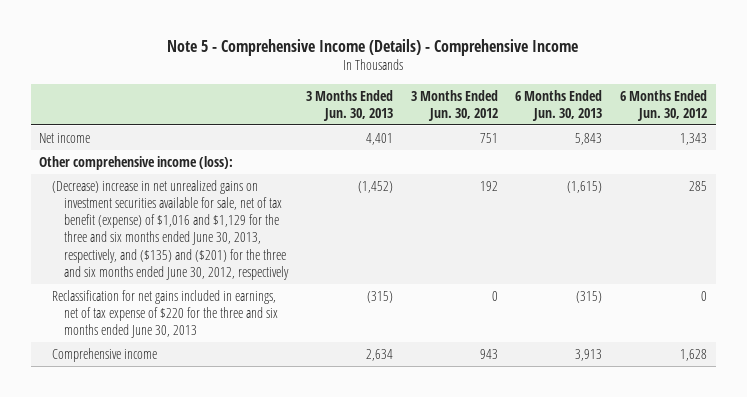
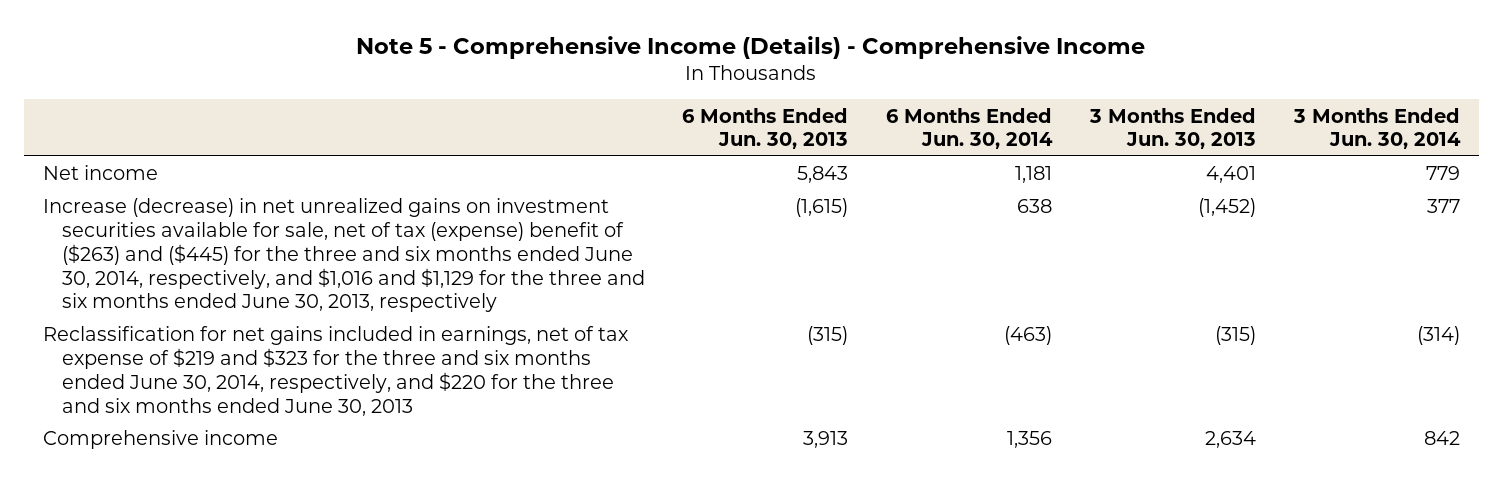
[410,89,498,121] 3 Months Ended Jun. 30, 2012 -> none
[620,89,708,121] 6 Months Ended Jun. 30, 2012 -> none
none -> [886,107,1054,150] 6 Months Ended Jun. 30, 2014
none -> [1292,107,1461,150] 3 Months Ended Jun. 30, 2014
[39,155,234,170] Other comprehensive income (loss): -> none
[51,179,289,280] (Decrease) increase in net unrealized gains on investment securities available for sale, net of tax benefit (expense) of $1,016 and $1,129 for the three and six months ended June 30, 2013, respectively, and ($135) and ($201) for the three and six months ended June 30, 2012, respectively -> [42,198,645,313] Increase (decrease) in net unrealized gains on investment securities available for sale, net of tax (expense) benefit of ($263) and ($445) for the three and six months ended June 30, 2014, respectively, and $1,016 and $1,129 for the three and six months ended June 30, 2013, respectively
[51,289,278,339] Reclassification for net gains included in earnings, net of tax expense of $220 for the three and six months ended June 30, 2013 -> [42,326,629,416] Reclassification for net gains included in earnings, net of tax expense of $219 and $323 for the three and six months ended June 30, 2014, respectively, and $220 for the three and six months ended June 30, 2013

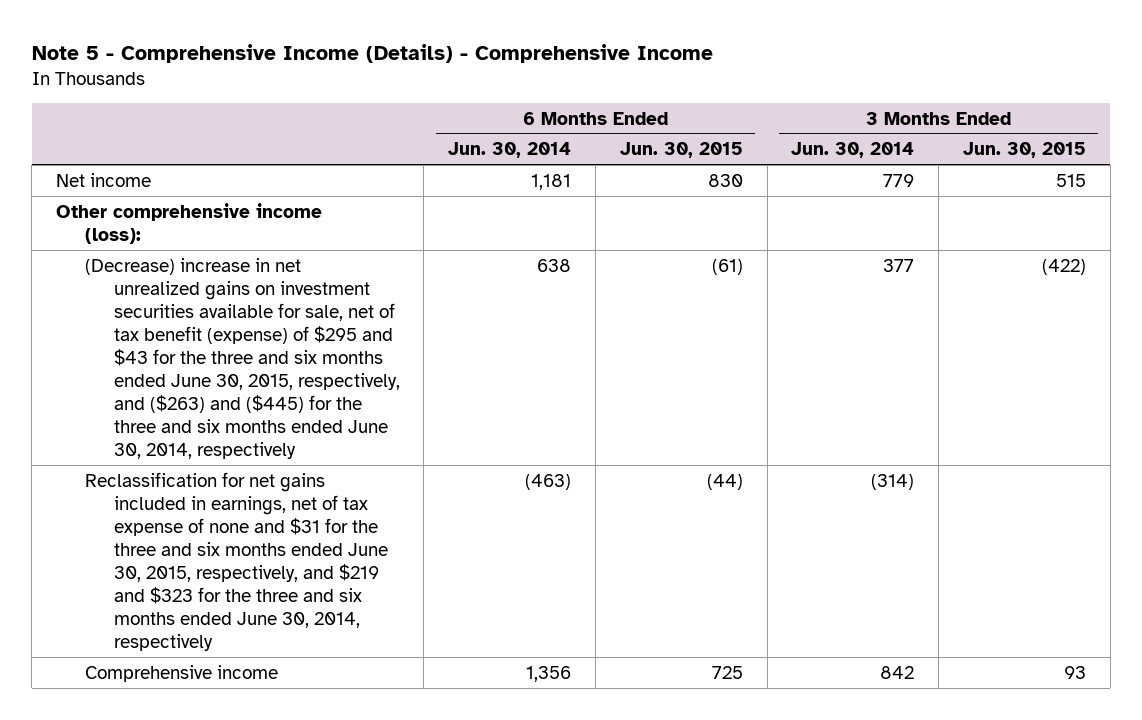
[682,107,849,150] 6 Months Ended Jun. 30, 2013 -> none
[1088,107,1256,150] 3 Months Ended Jun. 30, 2013 -> none
none -> [619,142,743,159] Jun. 30, 2015
none -> [962,142,1086,159] Jun. 30, 2015
none -> [55,202,322,244] Other comprehensive income (loss):
[42,198,645,313] Increase (decrease) in net unrealized gains on investment securities available for sale, net of tax (expense) benefit of ($263) and ($445) for the three and six months ended June 30, 2014, respectively, and $1,016 and $1,129 for the three and six months ended June 30, 2013, respectively -> [84,257,400,459] (Decrease) increase in net unrealized gains on investment securities available for sale, net of tax benefit (expense) of $295 and $43 for the three and six months ended June 30, 2015, respectively, and ($263) and ($445) for the three and six months ended June 30, 2014, respectively
[42,326,629,416] Reclassification for net gains included in earnings, net of tax expense of $219 and $323 for the three and six months ended June 30, 2014, respectively, and $220 for the three and six months ended June 30, 2013 -> [84,471,388,651] Reclassification for net gains included in earnings, net of tax expense of none and $31 for the three and six months ended June 30, 2015, respectively, and $219 and $323 for the three and six months ended June 30, 2014, respectively

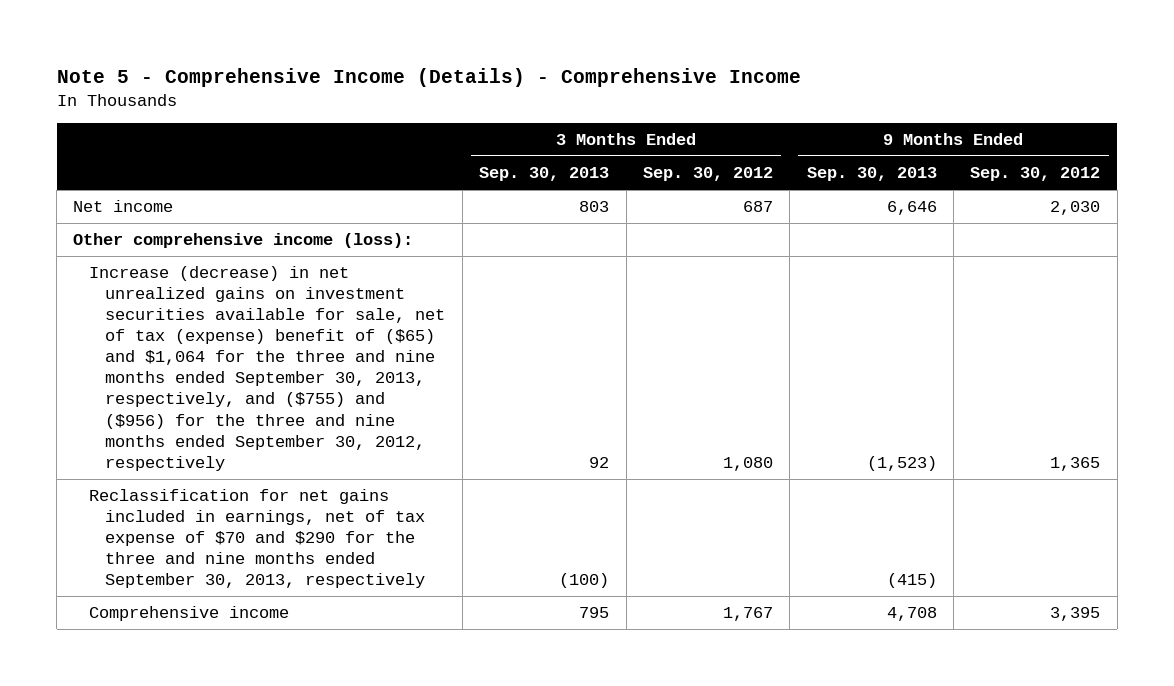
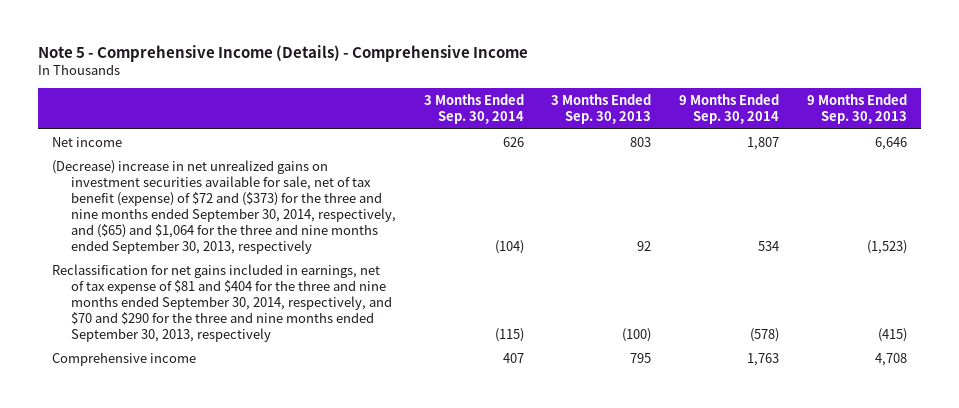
[642,167,773,182] Sep. 30, 2012 -> none
[970,167,1101,182] Sep. 30, 2012 -> none
none -> [423,94,524,125] 3 Months Ended Sep. 30, 2014
none -> [679,94,780,125] 9 Months Ended Sep. 30, 2014
[73,233,414,249] Other comprehensive income (loss): -> none
[89,266,446,471] Increase (decrease) in net unrealized gains on investment securities available for sale, net of tax (expense) benefit of ($65) and $1,064 for the three and nine months ended September 30, 2013, respectively, and ($755) and ($956) for the three and nine months ended September 30, 2012, respectively -> [51,159,396,254] (Decrease) increase in net unrealized gains on investment securities available for sale, net of tax benefit (expense) of $72 and ($373) for the three and nine months ended September 30, 2014, respectively, and ($65) and $1,064 for the three and nine months ended September 30, 2013, respectively
[89,489,426,589] Reclassification for net gains included in earnings, net of tax expense of $70 and $290 for the three and nine months ended September 30, 2013, respectively -> [51,263,392,342] Reclassification for net gains included in earnings, net of tax expense of $81 and $404 for the three and nine months ended September 30, 2014, respectively, and $70 and $290 for the three and nine months ended September 30, 2013, respectively

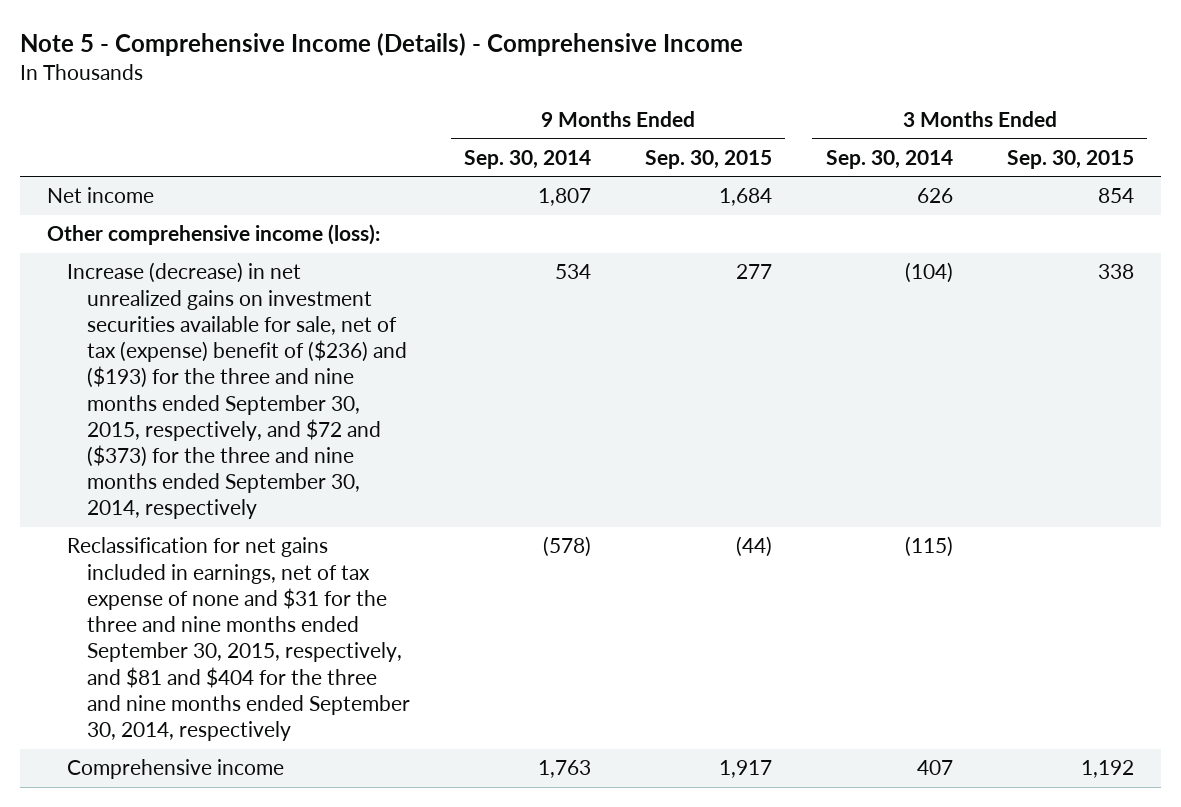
[551,94,652,125] 3 Months Ended Sep. 30, 2013 -> none
[807,94,908,125] 9 Months Ended Sep. 30, 2013 -> none
none -> [644,149,772,169] Sep. 30, 2015
none -> [1006,149,1134,169] Sep. 30, 2015
none -> [46,224,380,246] Other comprehensive income (loss):
[51,159,396,254] (Decrease) increase in net unrealized gains on investment securities available for sale, net of tax benefit (expense) of $72 and ($373) for the three and nine months ended September 30, 2014, respectively, and ($65) and $1,064 for the three and nine months ended September 30, 2013, respectively -> [67,262,408,520] Increase (decrease) in net unrealized gains on investment securities available for sale, net of tax (expense) benefit of ($236) and ($193) for the three and nine months ended September 30, 2015, respectively, and $72 and ($373) for the three and nine months ended September 30, 2014, respectively
[51,263,392,342] Reclassification for net gains included in earnings, net of tax expense of $81 and $404 for the three and nine months ended September 30, 2014, respectively, and $70 and $290 for the three and nine months ended September 30, 2013, respectively -> [67,537,411,741] Reclassification for net gains included in earnings, net of tax expense of none and $31 for the three and nine months ended September 30, 2015, respectively, and $81 and $404 for the three and nine months ended September 30, 2014, respectively

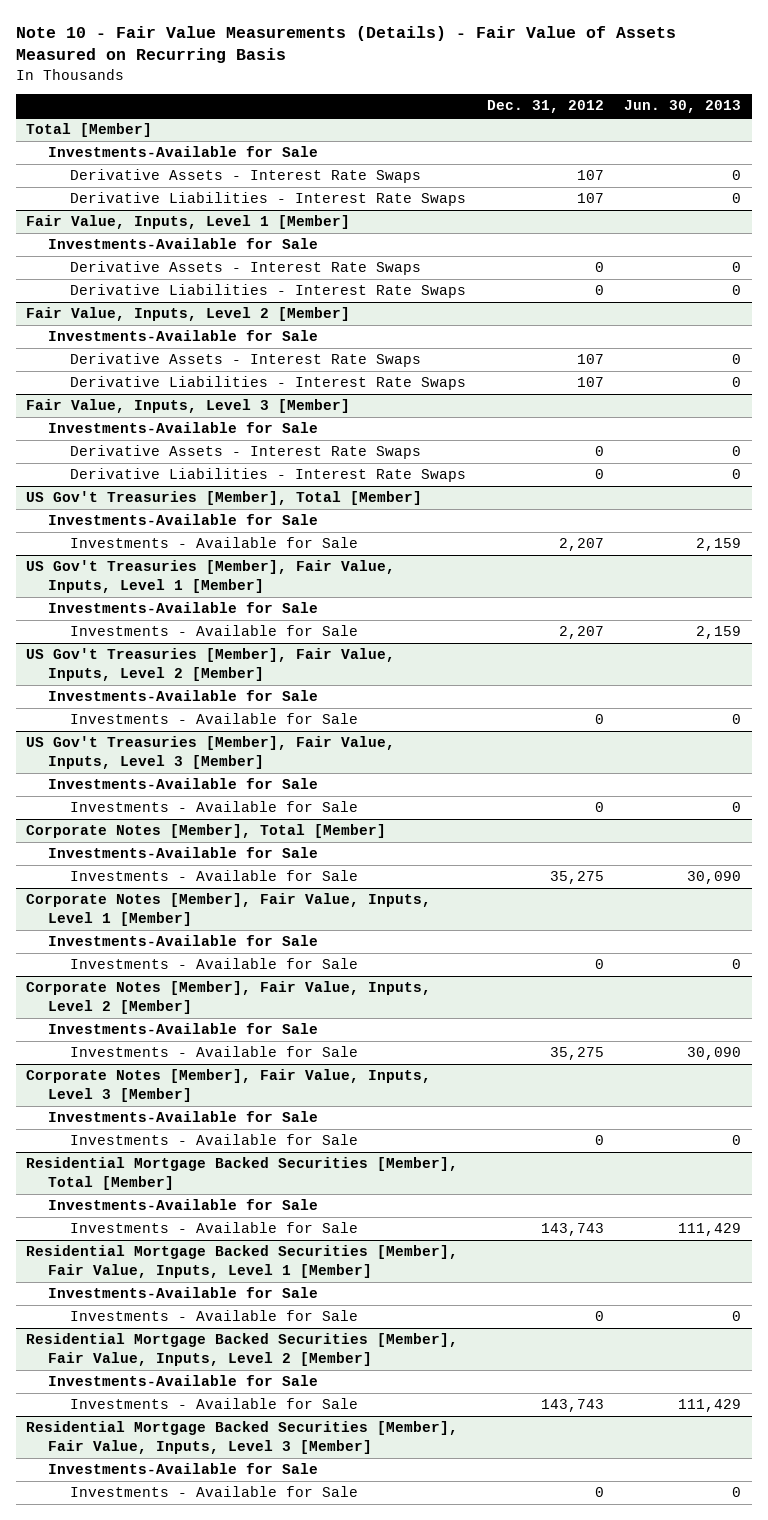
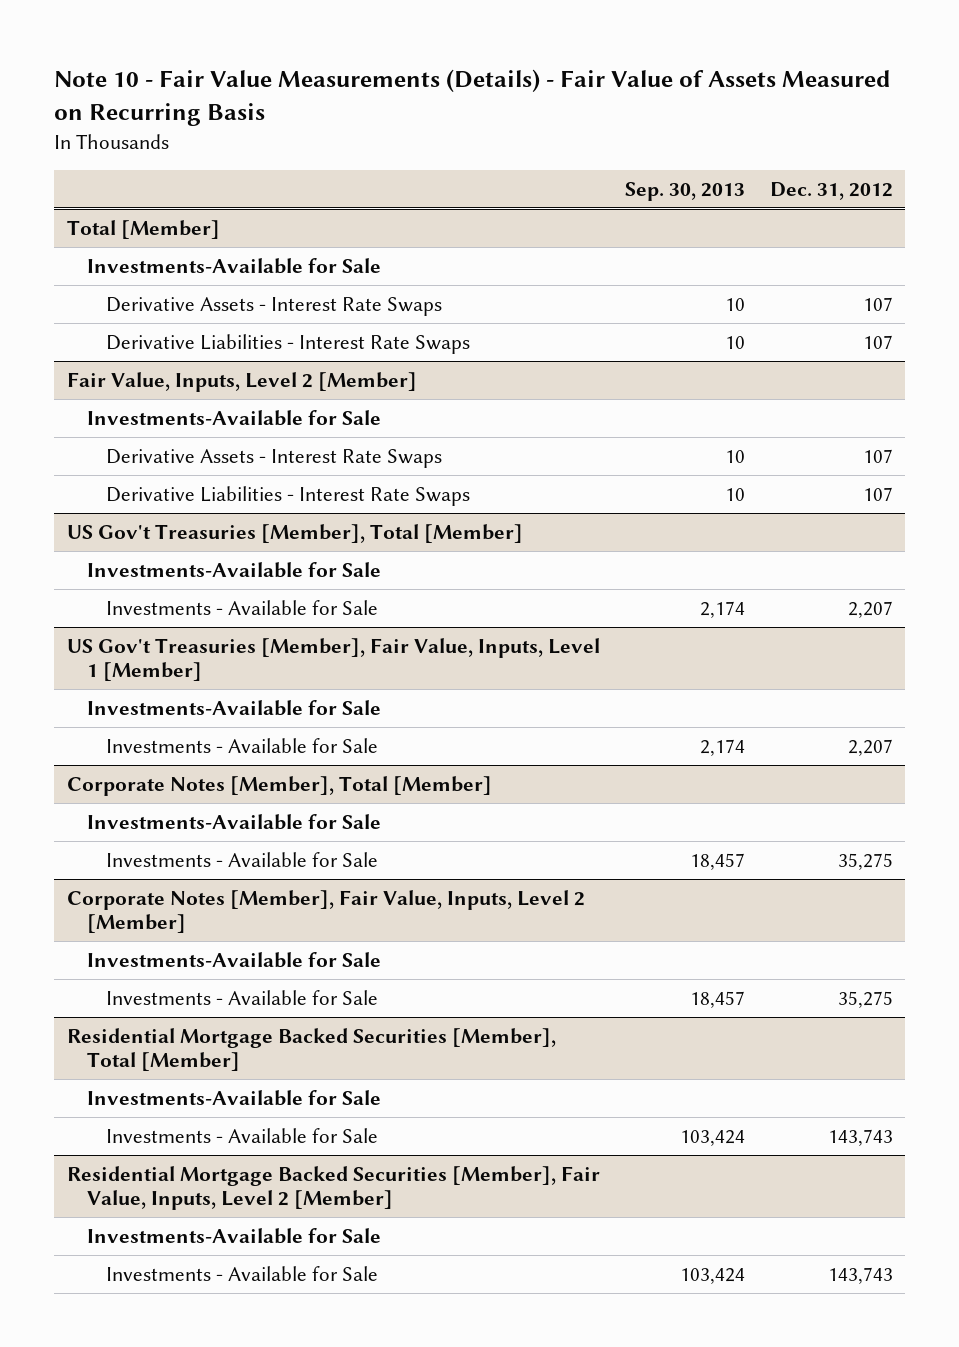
[624,100,742,114] Jun. 30, 2013 -> none
none -> [624,181,745,201] Sep. 30, 2013
[26,215,351,230] Fair Value, Inputs, Level 1 [Member] -> none
[47,238,318,250] Investments-Available for Sale -> none
[69,261,421,276] Derivative Assets - Interest Rate Swaps -> none
[69,284,466,299] Derivative Liabilities - Interest Rate Swaps -> none
[26,399,351,414] Fair Value, Inputs, Level 3 [Member] -> none
[47,422,318,434] Investments-Available for Sale -> none
[69,445,421,460] Derivative Assets - Interest Rate Swaps -> none
[69,468,466,483] Derivative Liabilities - Interest Rate Swaps -> none
[26,648,396,681] US Gov't Treasuries [Member], Fair Value, Inputs, Level 2 [Member] -> none
[47,690,318,702] Investments-Available for Sale -> none
[69,713,358,725] Investments - Available for Sale -> none
[26,736,396,769] US Gov't Treasuries [Member], Fair Value, Inputs, Level 3 [Member] -> none
[47,778,318,790] Investments-Available for Sale -> none
[69,801,358,813] Investments - Available for Sale -> none
[26,893,432,926] Corporate Notes [Member], Fair Value, Inputs, Level 1 [Member] -> none
[47,935,318,947] Investments-Available for Sale -> none
[69,958,358,970] Investments - Available for Sale -> none
[26,1069,432,1102] Corporate Notes [Member], Fair Value, Inputs, Level 3 [Member] -> none
[47,1111,318,1123] Investments-Available for Sale -> none
[69,1134,358,1146] Investments - Available for Sale -> none
[26,1245,459,1278] Residential Mortgage Backed Securities [Member], Fair Value, Inputs, Level 1 [Member] -> none
[47,1287,318,1299] Investments-Available for Sale -> none
[69,1310,358,1322] Investments - Available for Sale -> none
[26,1421,459,1454] Residential Mortgage Backed Securities [Member], Fair Value, Inputs, Level 3 [Member] -> none
[47,1463,318,1475] Investments-Available for Sale -> none
[69,1486,358,1498] Investments - Available for Sale -> none

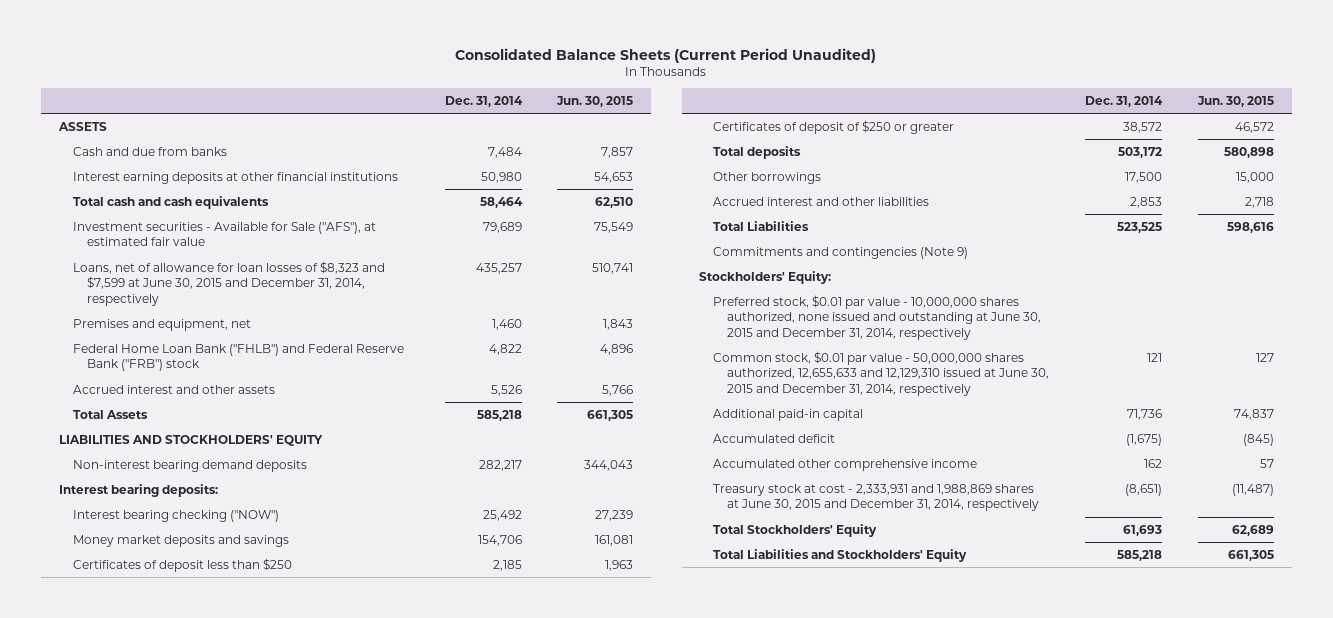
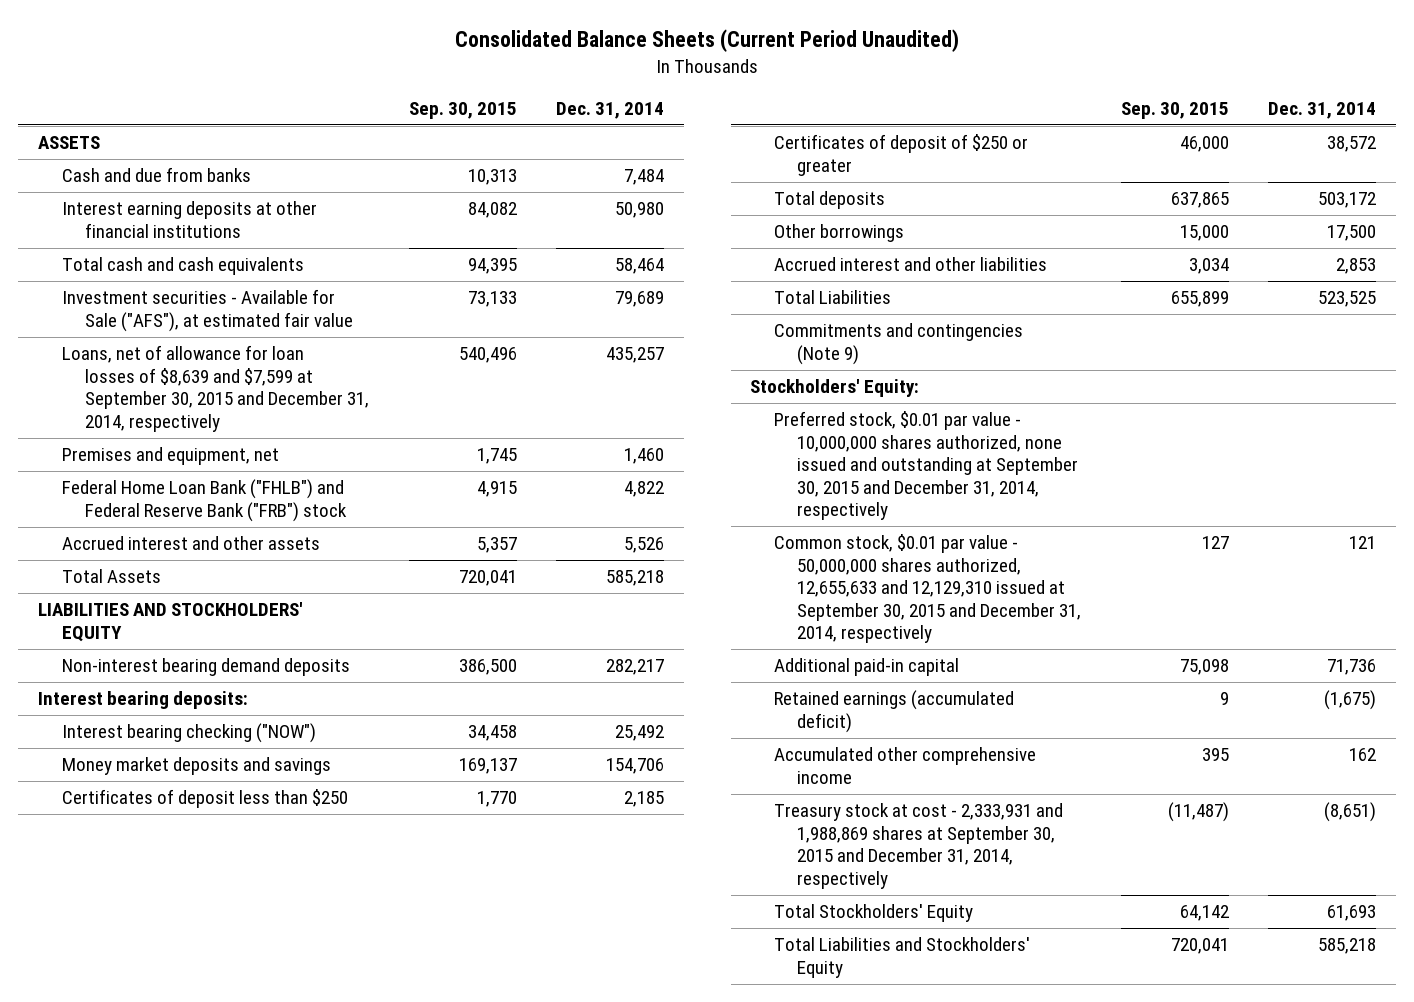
[556,96,634,108] Jun. 30, 2015 -> none
none -> [408,101,517,119] Sep. 30, 2015
[72,260,385,306] Loans, net of allowance for loan losses of $8,323 and $7,599 at June 30, 2015 and December 31, 2014, respectively -> [61,345,370,432] Loans, net of allowance for loan losses of $8,639 and $7,599 at September 30, 2015 and December 31, 2014, respectively
[713,294,1042,340] Preferred stock, $0.01 par value - 10,000,000 shares authorized, none issued and outstanding at June 30, 2015 and December 31, 2014, respectively -> [773,411,1079,521] Preferred stock, $0.01 par value - 10,000,000 shares authorized, none issued and outstanding at September 30, 2015 and December 31, 2014, respectively
[713,350,1050,396] Common stock, $0.01 par value - 50,000,000 shares authorized, 12,655,633 and 12,129,310 issued at June 30, 2015 and December 31, 2014, respectively -> [773,534,1082,644] Common stock, $0.01 par value - 50,000,000 shares authorized, 12,655,633 and 12,129,310 issued at September 30, 2015 and December 31, 2014, respectively
[713,433,836,443] Accumulated deficit -> [773,690,1014,733] Retained earnings (accumulated deficit)
[713,483,1040,512] Treasury stock at cost - 2,333,931 and 1,988,869 shares at June 30, 2015 and December 31, 2014, respectively -> [773,803,1063,889] Treasury stock at cost - 2,333,931 and 1,988,869 shares at September 30, 2015 and December 31, 2014, respectively

